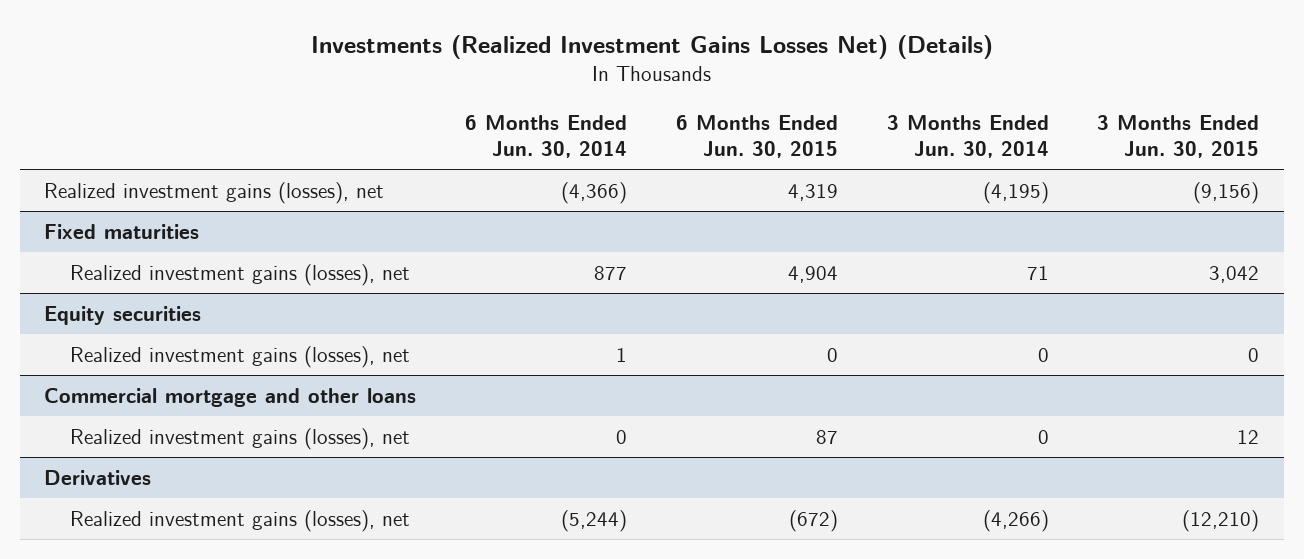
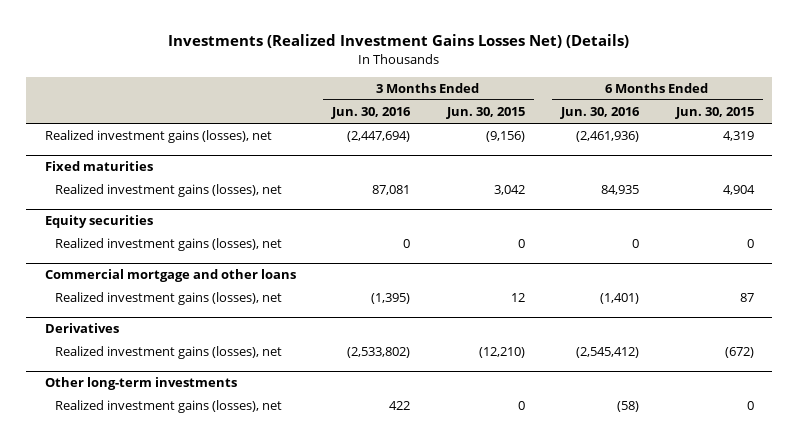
[465,115,628,159] 6 Months Ended Jun. 30, 2014 -> none
[886,115,1049,159] 3 Months Ended Jun. 30, 2014 -> none
none -> [331,107,412,120] Jun. 30, 2016
none -> [560,107,641,120] Jun. 30, 2016
none -> [44,377,237,391] Other long-term investments
none -> [55,400,283,414] Realized investment gains (losses), net

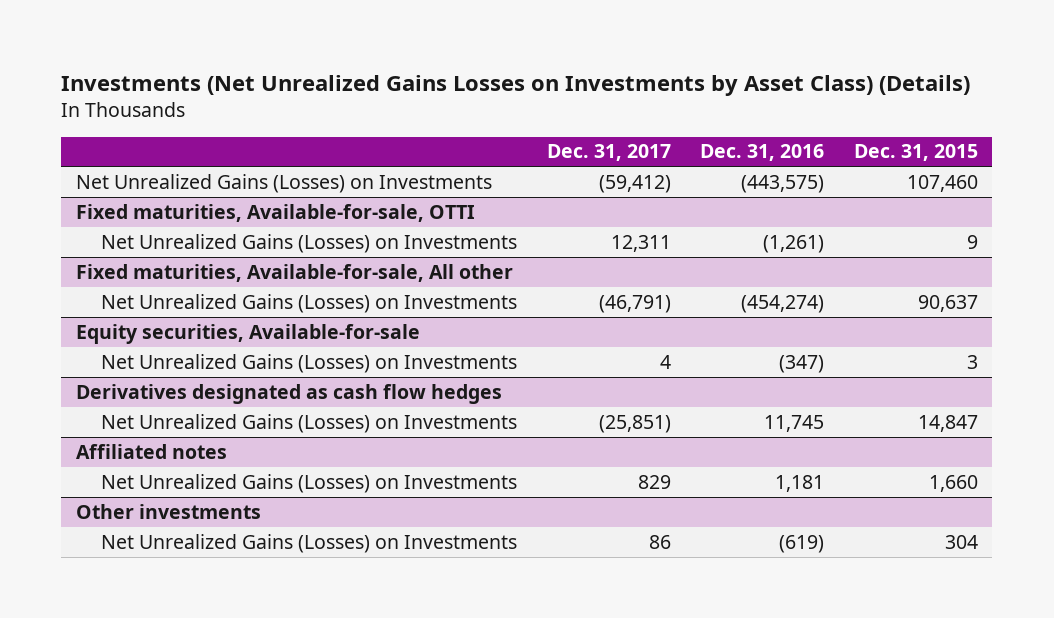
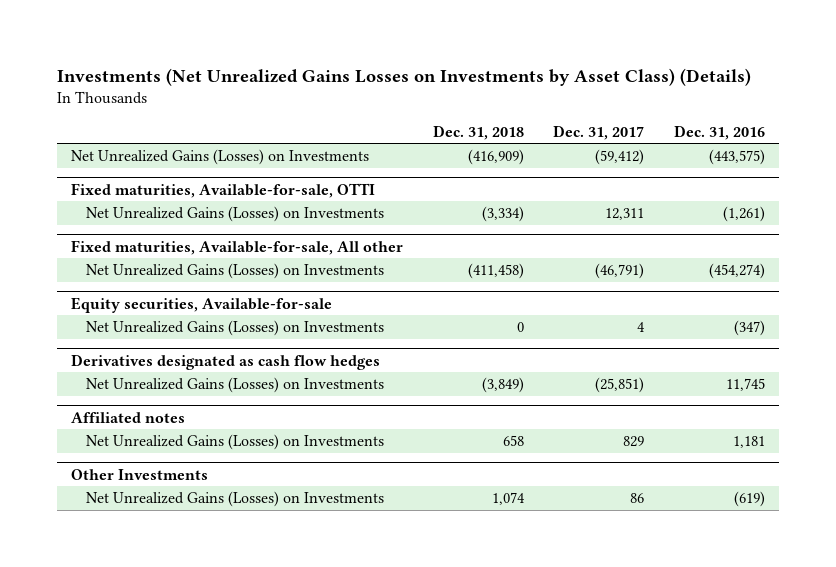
[853,144,978,162] Dec. 31, 2015 -> none
none -> [432,124,524,140] Dec. 31, 2018
[76,503,262,519] Other investments -> [71,468,209,480] Other Investments

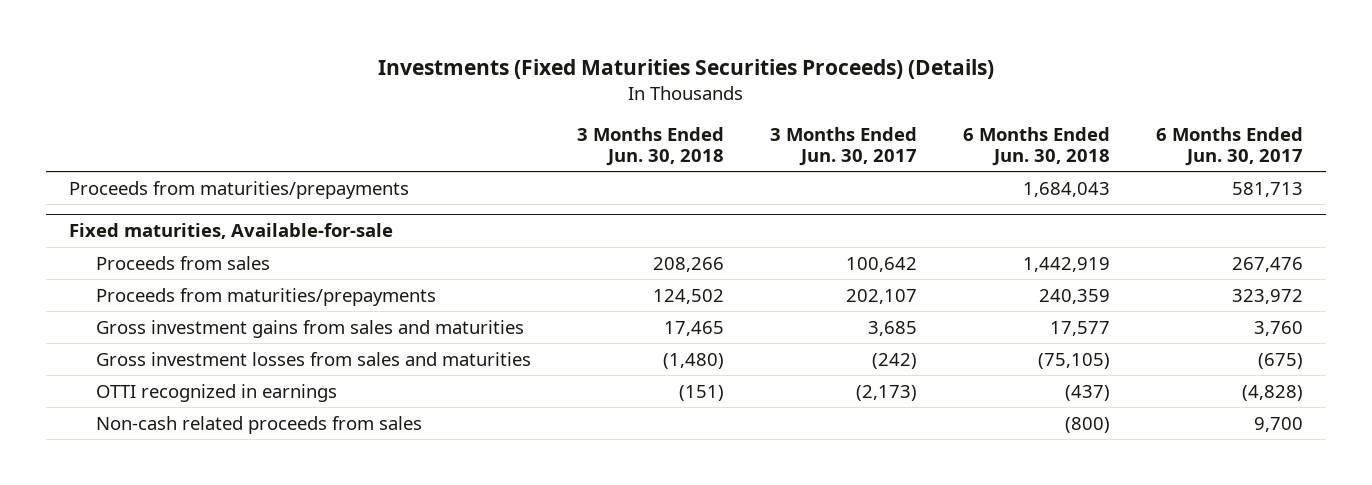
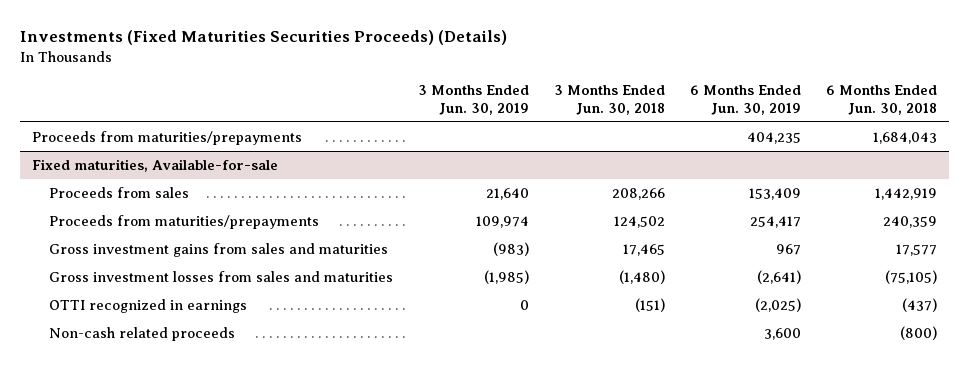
[769,126,917,166] 3 Months Ended Jun. 30, 2017 -> none
[1156,126,1304,166] 6 Months Ended Jun. 30, 2017 -> none
none -> [417,84,529,115] 3 Months Ended Jun. 30, 2019
none -> [689,84,801,115] 6 Months Ended Jun. 30, 2019
[95,415,422,434] Non-cash related proceeds from sales -> [48,326,235,341] Non-cash related proceeds

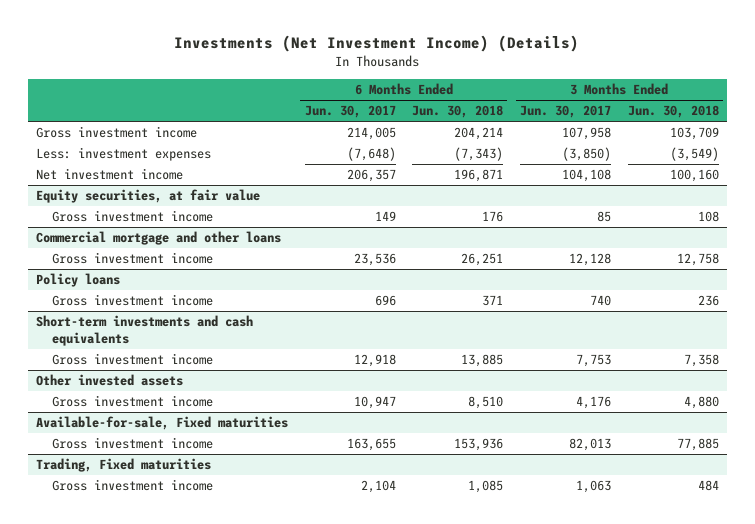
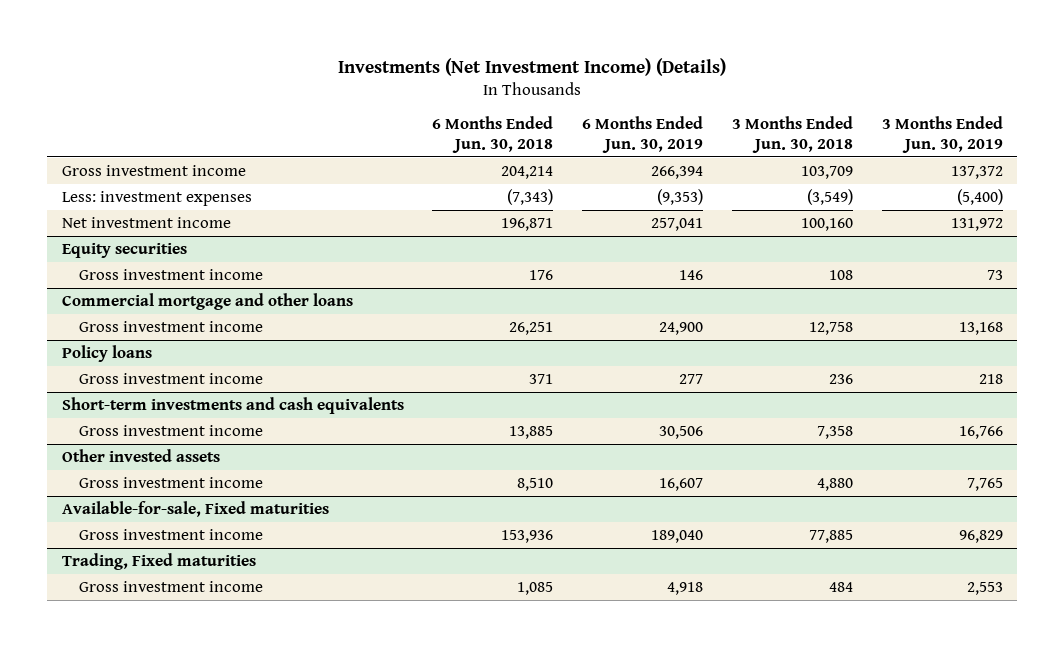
[304,105,396,119] Jun. 30, 2017 -> none
[520,105,612,119] Jun. 30, 2017 -> none
none -> [582,115,704,153] 6 Months Ended Jun. 30, 2019
none -> [881,115,1003,153] 3 Months Ended Jun. 30, 2019
[35,189,260,204] Equity securities, at fair value -> [61,242,187,258] Equity securities

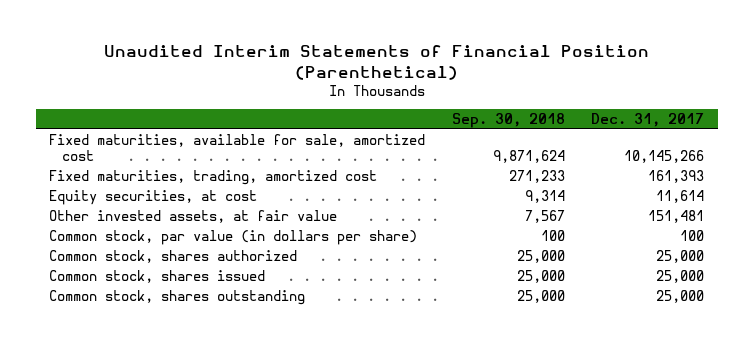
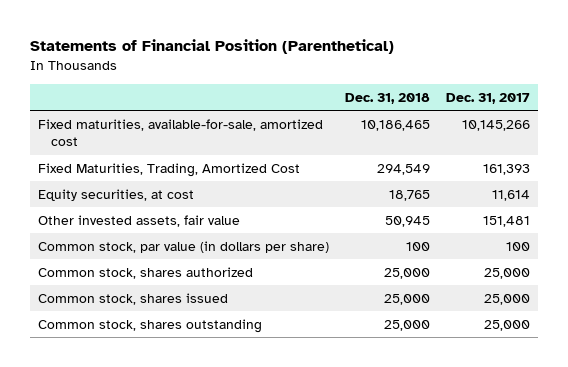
[103,44,649,80] Unaudited Interim Statements of Financial Position (Parenthetical) -> [30,39,395,55] Statements of Financial Position (Parenthetical)
[451,113,565,129] Sep. 30, 2018 -> none
none -> [345,92,431,104] Dec. 31, 2018
[49,134,426,162] Fixed maturities, available for sale, amortized cost -> [38,118,324,147] Fixed maturities, available-for-sale, amortized cost
[49,170,378,186] Fixed maturities, trading, amortized cost -> [38,162,301,177] Fixed Maturities, Trading, Amortized Cost
[49,210,338,224] Other invested assets, at fair value -> [38,214,241,227] Other invested assets, fair value

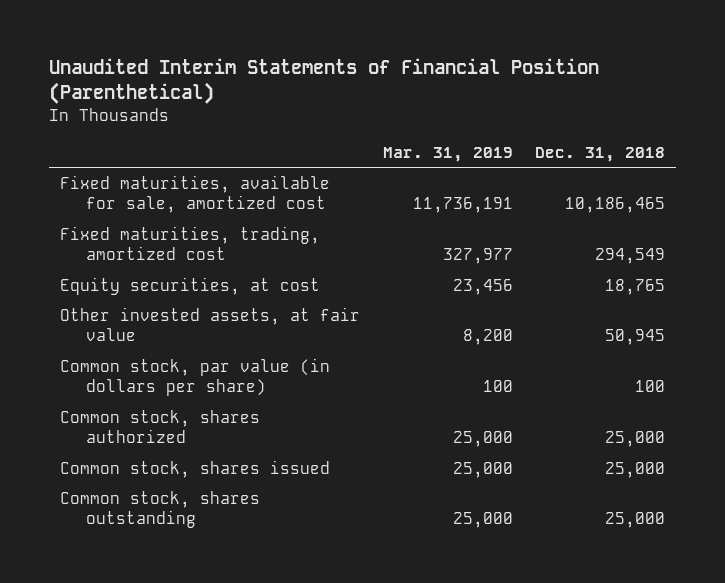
[30,39,395,55] Statements of Financial Position (Parenthetical) -> [49,58,600,105] Unaudited Interim Statements of Financial Position (Parenthetical)
[446,92,531,104] Dec. 31, 2017 -> none
none -> [382,147,513,163] Mar. 31, 2019
[38,118,324,147] Fixed maturities, available-for-sale, amortized cost -> [60,174,331,214] Fixed maturities, available for sale, amortized cost
[38,162,301,177] Fixed Maturities, Trading, Amortized Cost -> [60,225,321,261] Fixed maturities, trading, amortized cost
[38,214,241,227] Other invested assets, fair value -> [60,306,361,342] Other invested assets, at fair value

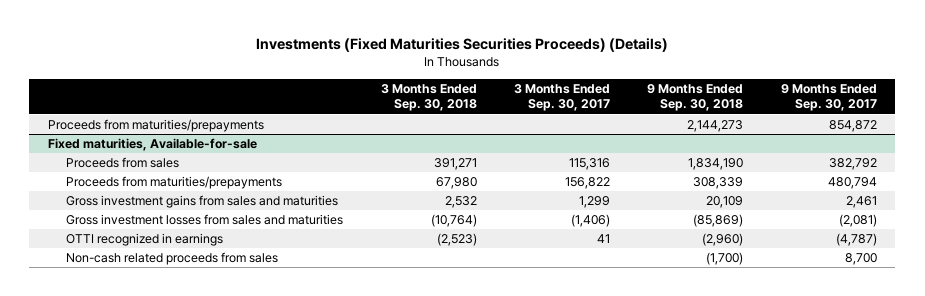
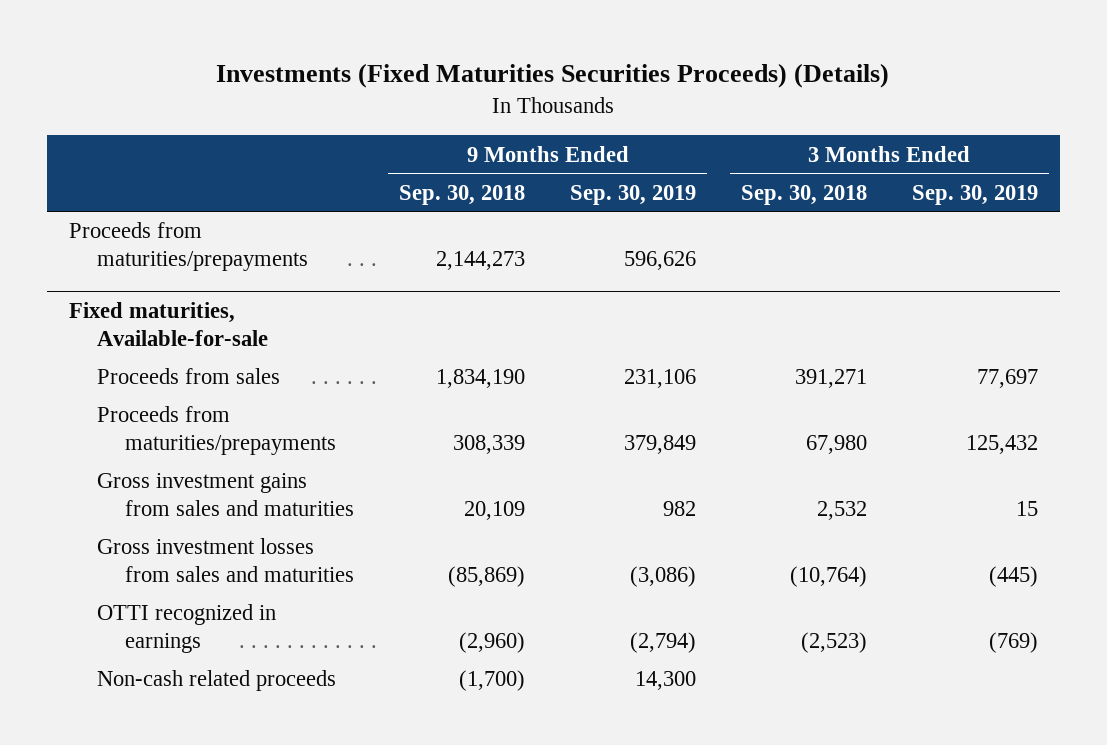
[514,83,611,112] 3 Months Ended Sep. 30, 2017 -> none
[780,83,877,112] 9 Months Ended Sep. 30, 2017 -> none
none -> [569,184,696,205] Sep. 30, 2019
none -> [911,184,1038,205] Sep. 30, 2019
[66,252,279,266] Non-cash related proceeds from sales -> [97,670,337,692] Non-cash related proceeds

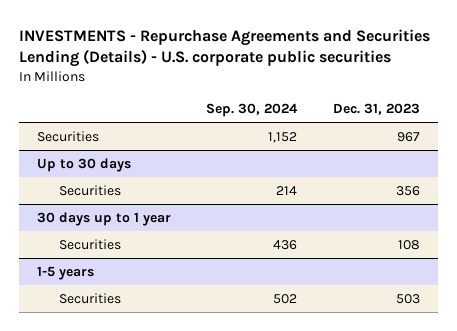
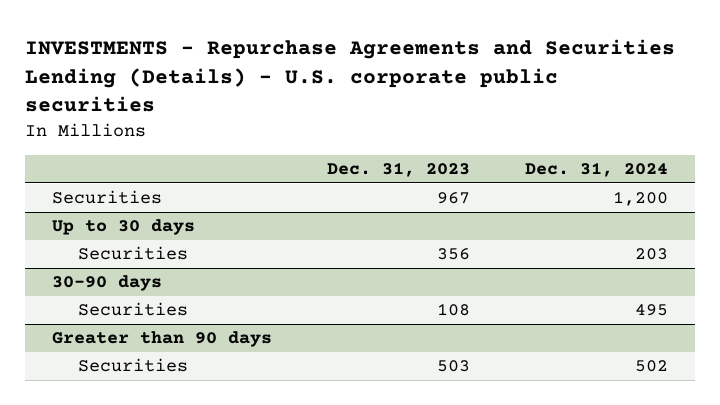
[206,103,299,118] Sep. 30, 2024 -> none
none -> [524,162,668,178] Dec. 31, 2024
[36,211,171,226] 30 days up to 1 year -> [52,275,163,292] 30-90 days
[36,265,94,280] 1-5 years -> [52,331,273,348] Greater than 90 days

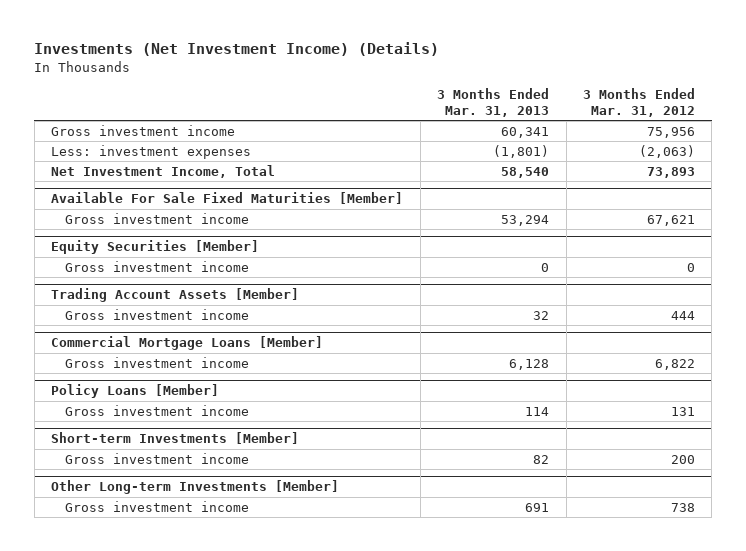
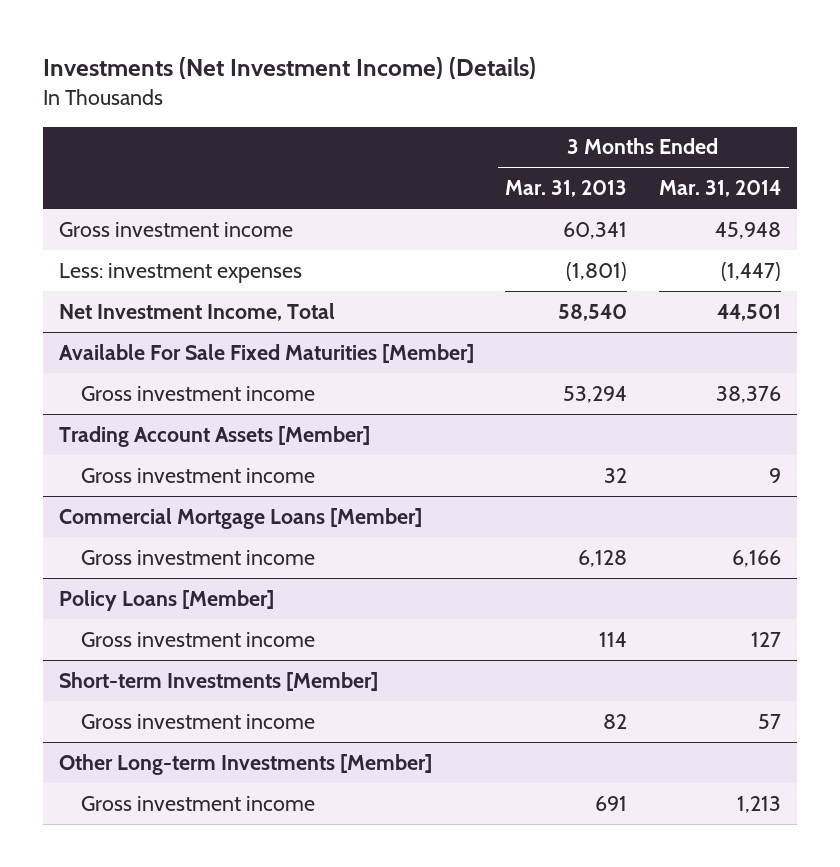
[582,88,695,117] 3 Months Ended Mar. 31, 2012 -> none
none -> [658,180,781,198] Mar. 31, 2014
[51,240,260,255] Equity Securities [Member] -> none
[65,260,250,272] Gross investment income -> none

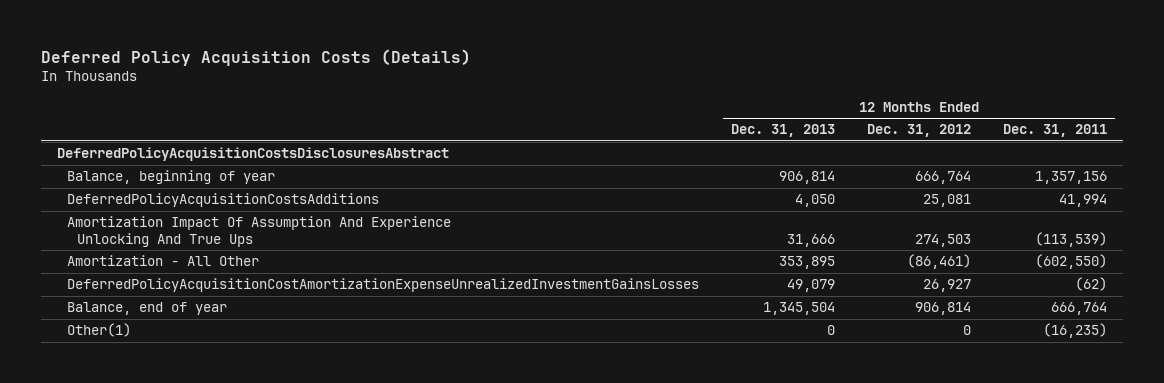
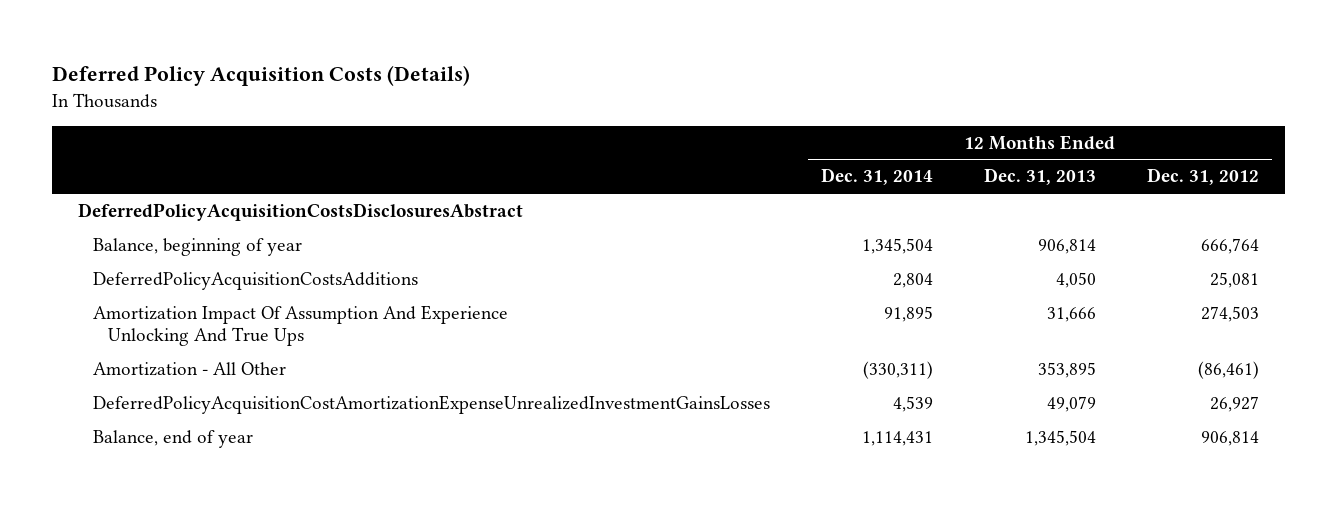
[1003,124,1108,138] Dec. 31, 2011 -> none
none -> [821,168,934,186] Dec. 31, 2014
[67,323,132,338] Other(1) -> none

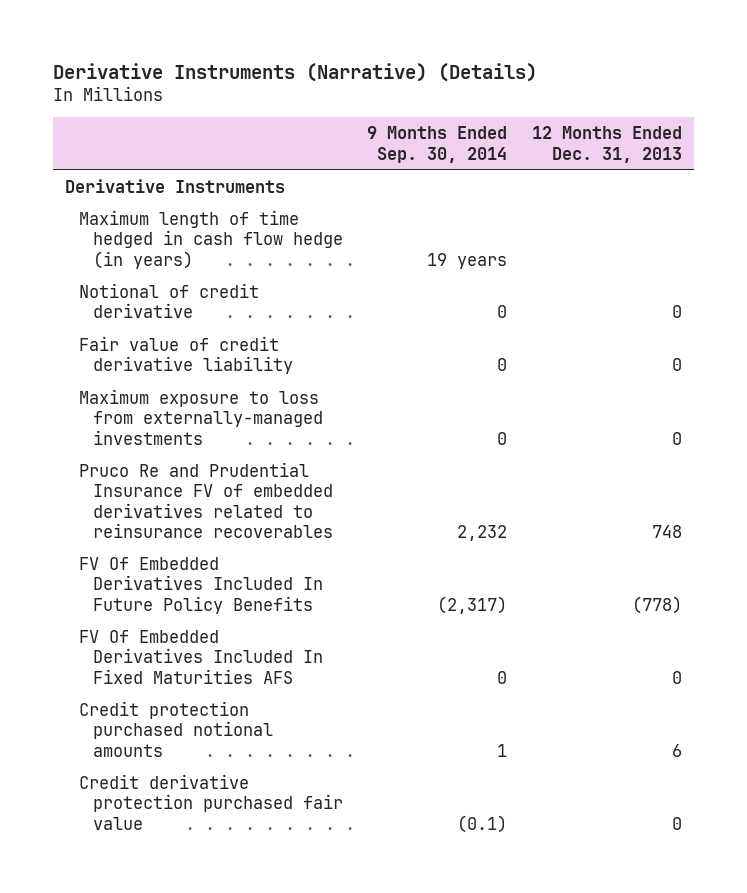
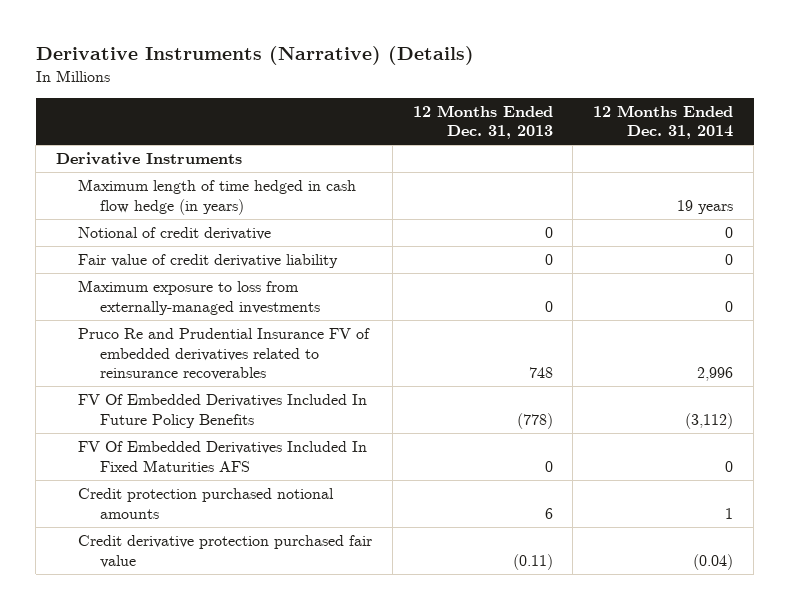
[367,126,508,163] 9 Months Ended Sep. 30, 2014 -> none
none -> [593,104,734,140] 12 Months Ended Dec. 31, 2014
[671,816,682,830] 0 -> [512,553,553,570] (0.11)

